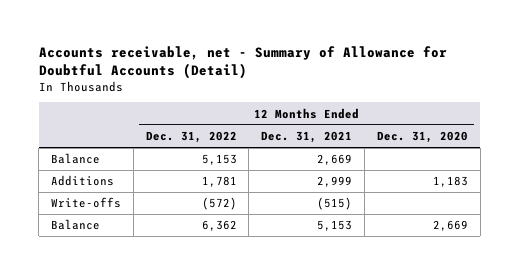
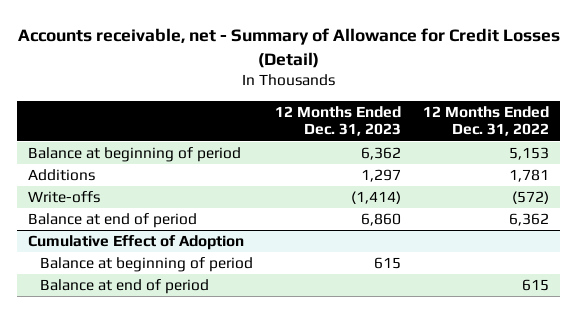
[38,45,447,79] Accounts receivable, net - Summary of Allowance for Doubtful Accounts (Detail) -> [17,28,560,68] Accounts receivable, net - Summary of Allowance for Credit Losses (Detail)
[261,130,353,143] Dec. 31, 2021 -> none
[376,130,468,143] Dec. 31, 2020 -> none
none -> [274,105,401,137] 12 Months Ended Dec. 31, 2023
[50,153,100,165] Balance -> [28,147,242,163] Balance at beginning of period
[50,219,100,231] Balance -> [28,213,198,229] Balance at end of period
none -> [28,235,245,251] Cumulative Effect of Adoption
none -> [39,257,253,273] Balance at beginning of period
none -> [39,279,209,295] Balance at end of period

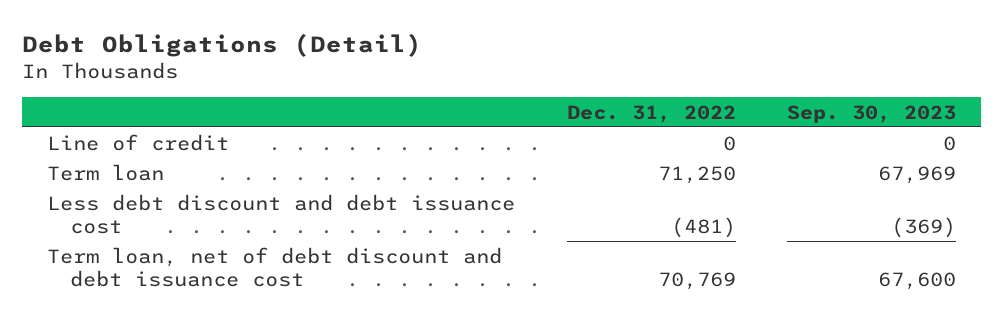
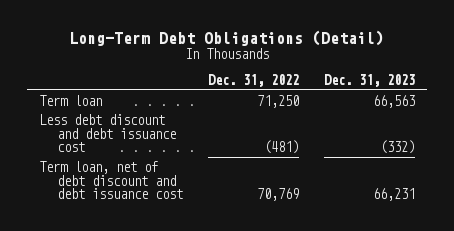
[21,32,422,57] Debt Obligations (Detail) -> [69,30,385,47] Long-Term Debt Obligations (Detail)
[786,104,956,123] Sep. 30, 2023 -> none
none -> [323,74,415,88] Dec. 31, 2023
[47,133,230,151] Line of credit -> none

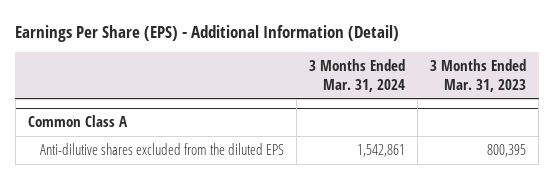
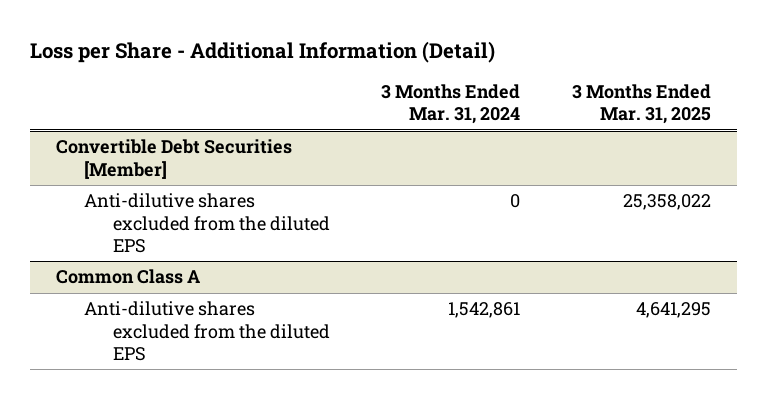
[15,24,400,42] Earnings Per Share (EPS) - Additional Information (Detail) -> [29,40,495,63] Loss per Share - Additional Information (Detail)
[429,59,526,92] 3 Months Ended Mar. 31, 2023 -> none
none -> [572,84,712,125] 3 Months Ended Mar. 31, 2025
none -> [55,139,292,179] Convertible Debt Securities [Member]
none -> [84,193,330,254] Anti-dilutive shares excluded from the diluted EPS

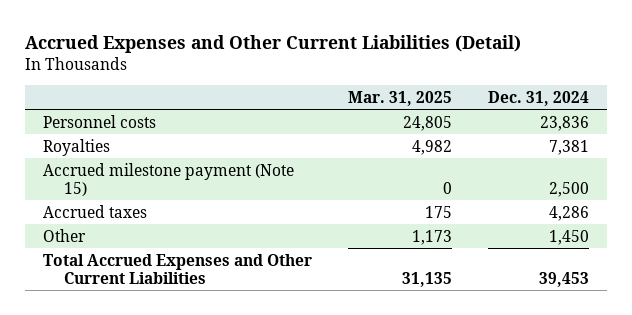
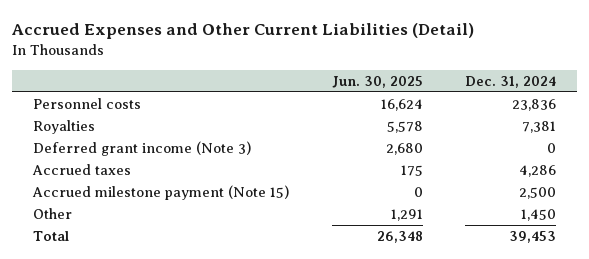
[347,90,452,106] Mar. 31, 2025 -> none
none -> [331,75,423,88] Jun. 30, 2025
none -> [33,141,252,157] Deferred grant income (Note 3)
[43,162,295,196] Accrued milestone payment (Note 15) -> [32,185,290,201] Accrued milestone payment (Note 15)
[43,253,313,284] Total Accrued Expenses and Other Current Liabilities -> [33,231,70,242] Total

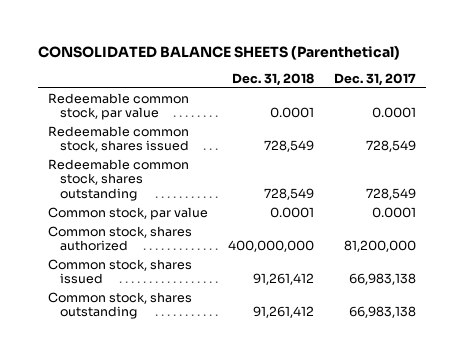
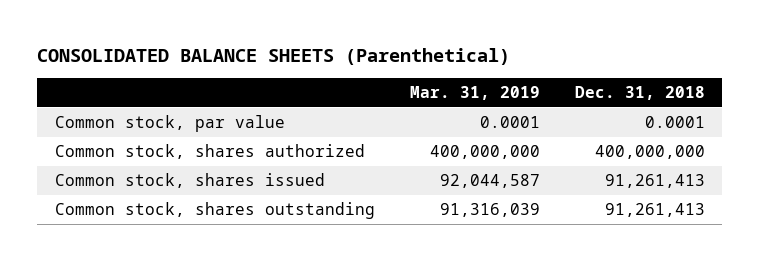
[333,72,416,86] Dec. 31, 2017 -> none
none -> [409,85,540,100] Mar. 31, 2019
[47,92,189,121] Redeemable common stock, par value -> none
[47,125,190,153] Redeemable common stock, shares issued -> none
[47,158,189,201] Redeemable common stock, shares outstanding -> none
[252,273,314,286] 91,261,412 -> [604,174,705,189] 91,261,413
[252,306,314,319] 91,261,412 -> [604,203,705,218] 91,261,413

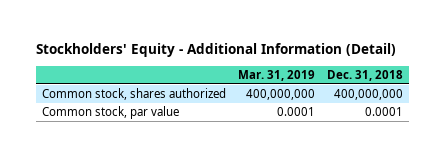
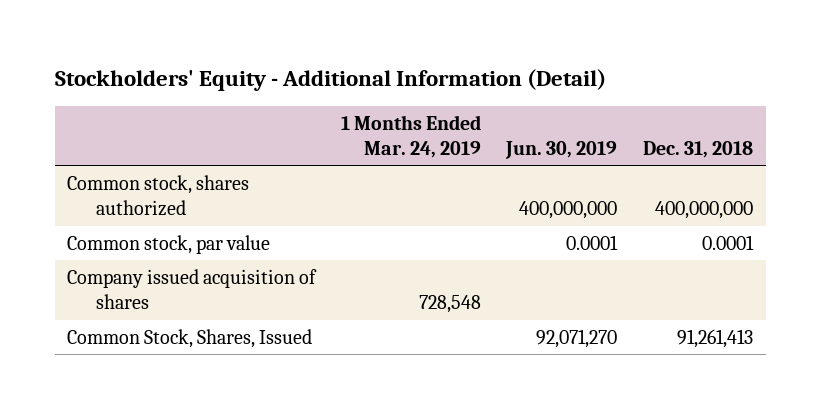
[237,69,315,81] Mar. 31, 2019 -> none
none -> [340,114,481,158] 1 Months Ended Mar. 24, 2019
none -> [505,140,618,159] Jun. 30, 2019
none -> [67,268,318,310] Company issued acquisition of shares
none -> [67,328,313,348] Common Stock, Shares, Issued

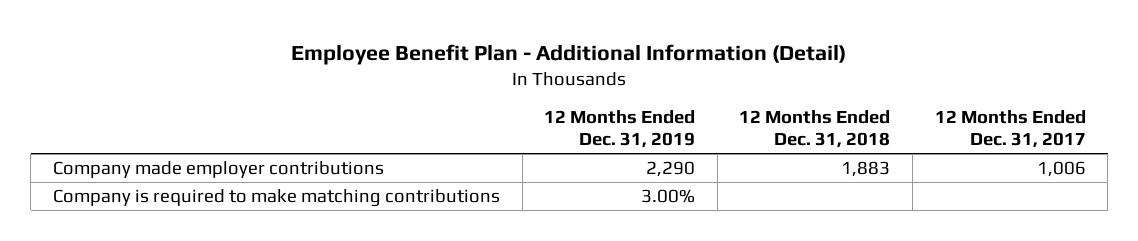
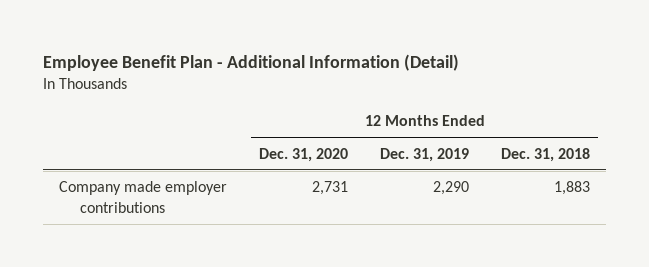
[934,109,1086,149] 12 Months Ended Dec. 31, 2017 -> none
none -> [259,147,349,162] Dec. 31, 2020
[52,188,500,207] Company is required to make matching contributions -> none

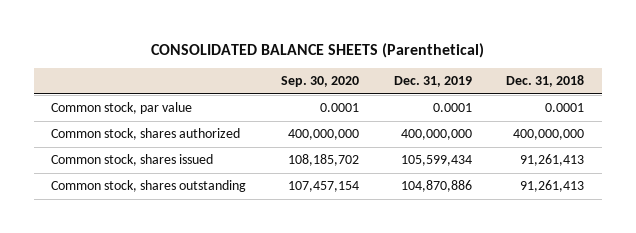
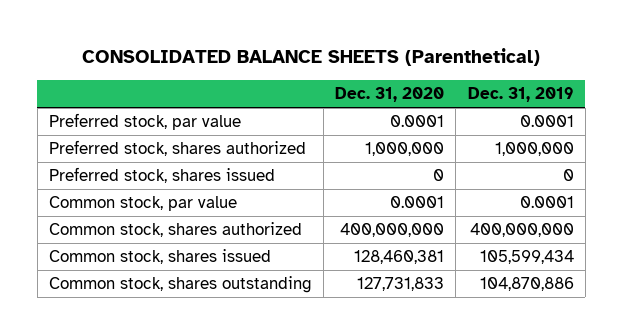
[281,76,360,88] Sep. 30, 2020 -> none
[506,75,585,88] Dec. 31, 2018 -> none
none -> [335,87,445,103] Dec. 31, 2020
none -> [48,113,241,131] Preferred stock, par value
none -> [48,140,306,157] Preferred stock, shares authorized
none -> [48,167,275,184] Preferred stock, shares issued

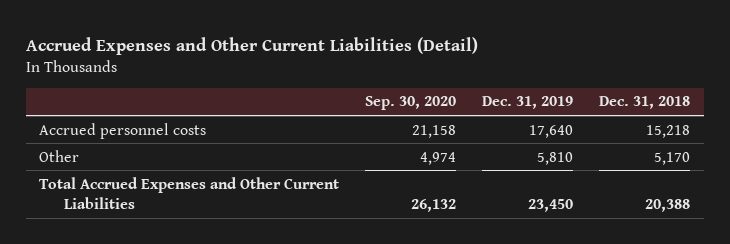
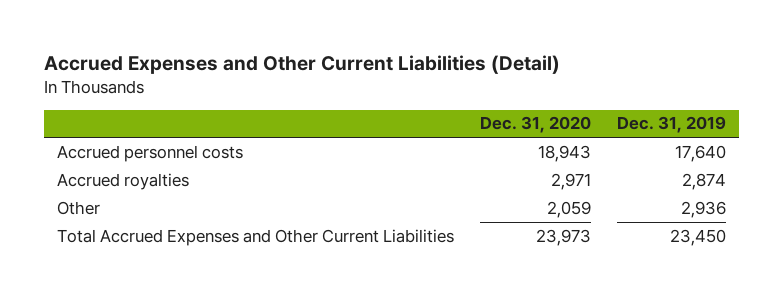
[365,96,457,111] Sep. 30, 2020 -> none
[599,96,691,110] Dec. 31, 2018 -> none
none -> [479,116,591,134] Dec. 31, 2020
none -> [56,172,189,190] Accrued royalties
[537,151,574,165] 5,810 -> [680,200,726,218] 2,936

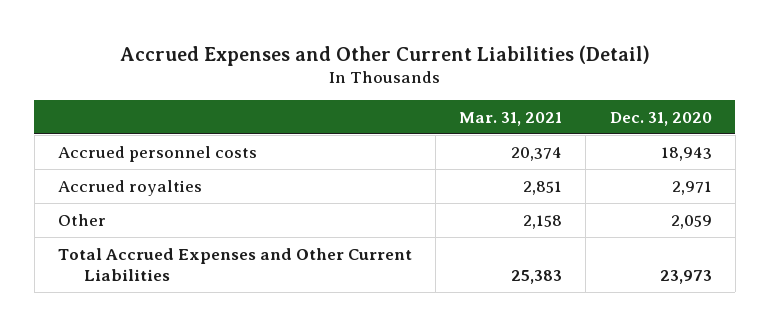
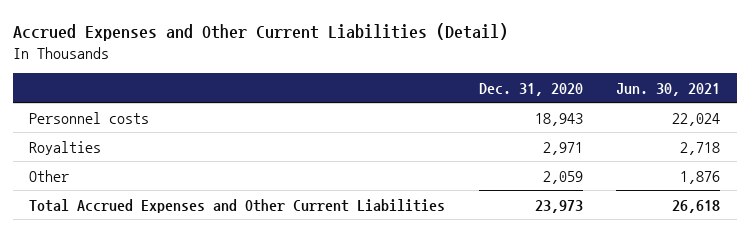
[459,111,563,126] Mar. 31, 2021 -> none
none -> [615,82,720,96] Jun. 30, 2021
[58,145,258,162] Accrued personnel costs -> [29,111,150,124] Personnel costs
[58,179,203,196] Accrued royalties -> [29,140,102,155] Royalties

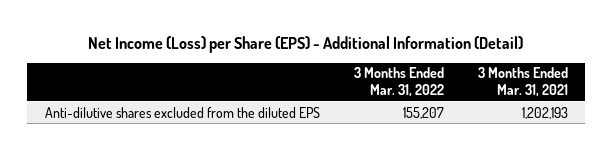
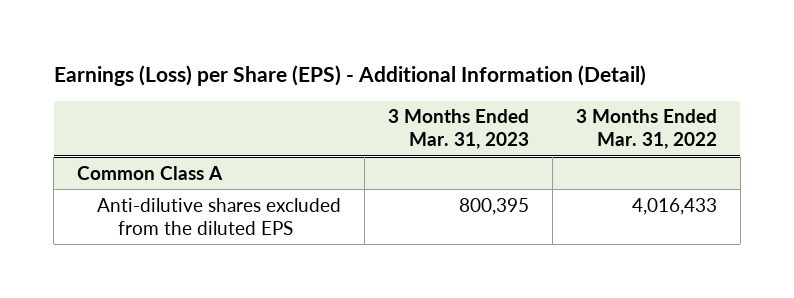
[88,35,524,53] Net Income (Loss) per Share (EPS) - Additional Information (Detail) -> [53,65,646,87] Earnings (Loss) per Share (EPS) - Additional Information (Detail)
[478,67,569,98] 3 Months Ended Mar. 31, 2021 -> none
none -> [388,109,530,150] 3 Months Ended Mar. 31, 2023
none -> [77,165,224,180] Common Class A
[402,106,444,119] 155,207 -> [631,197,717,215] 4,016,433

